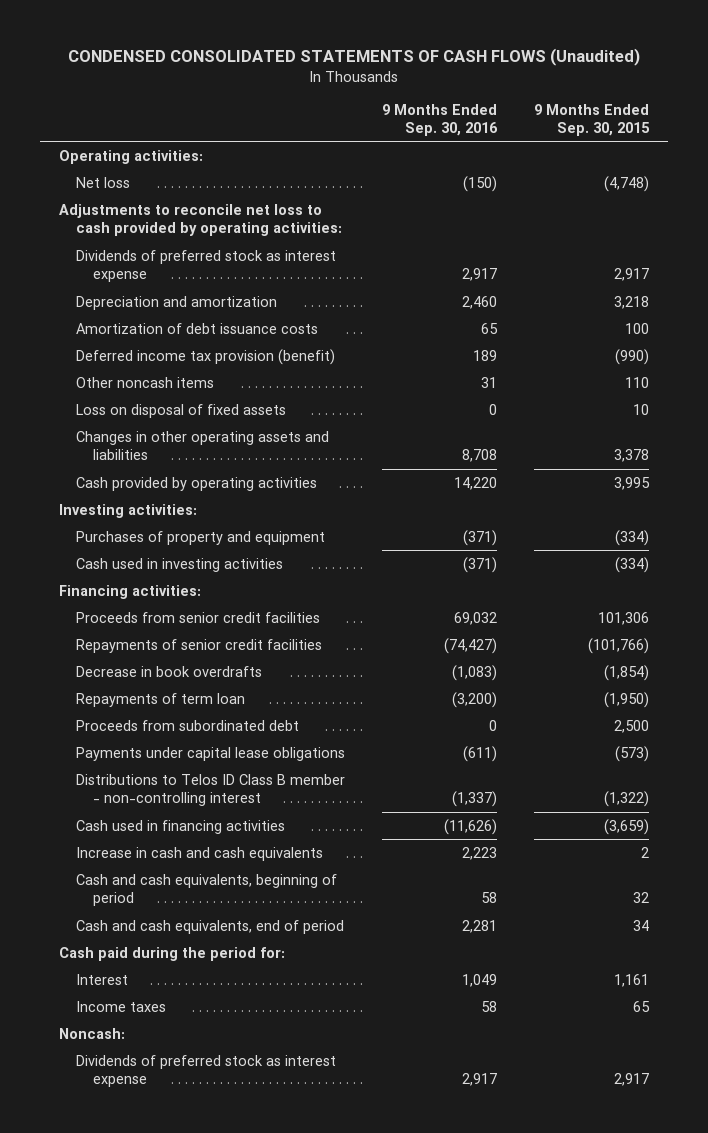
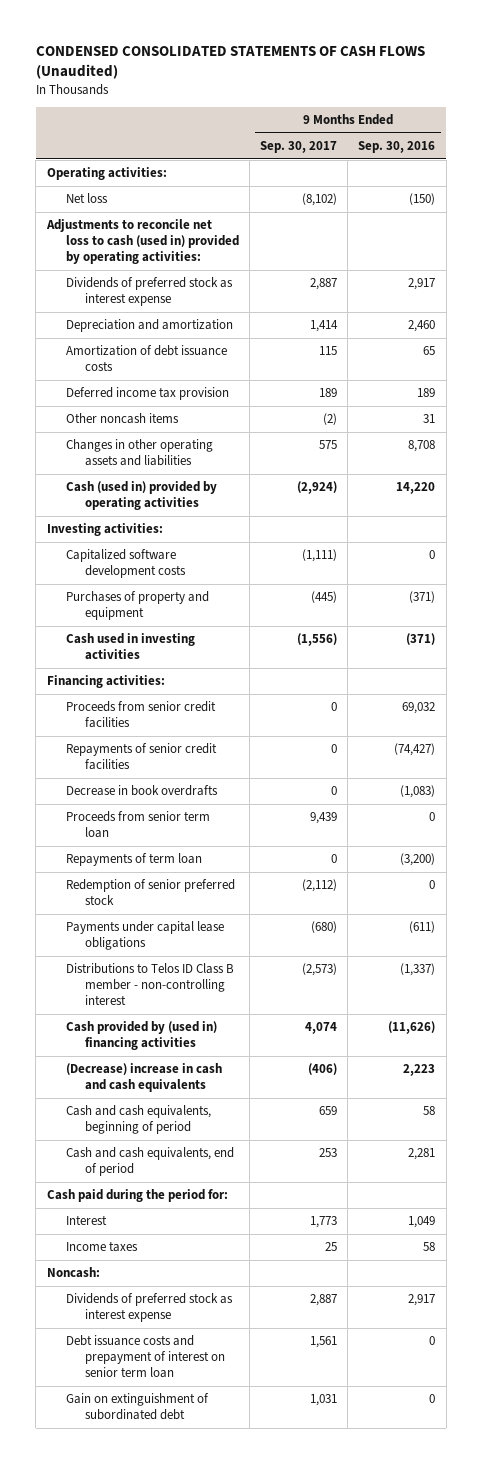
[534,103,651,136] 9 Months Ended Sep. 30, 2015 -> none
none -> [260,140,338,153] Sep. 30, 2017
[58,203,342,236] Adjustments to reconcile net loss to cash provided by operating activities: -> [45,219,239,264] Adjustments to reconcile net loss to cash (used in) provided by operating activities:
[75,348,335,365] Deferred income tax provision (benefit) -> [65,387,229,401] Deferred income tax provision
[75,403,286,418] Loss on disposal of fixed assets -> none
[75,476,317,491] Cash provided by operating activities -> [65,481,217,511] Cash (used in) provided by operating activities
none -> [65,549,186,579] Capitalized software development costs
none -> [65,811,210,839] Proceeds from senior term loan
[75,719,299,731] Proceeds from subordinated debt -> none
none -> [65,879,235,906] Redemption of senior preferred stock
[75,819,285,834] Cash used in financing activities -> [65,1021,217,1051] Cash provided by (used in) financing activities
[75,846,323,861] Increase in cash and cash equivalents -> [65,1063,222,1093] (Decrease) increase in cash and cash equivalents
none -> [65,1335,225,1378] Debt issuance costs and prepayment of interest on senior term loan
none -> [65,1393,209,1421] Gain on extinguishment of subordinated debt

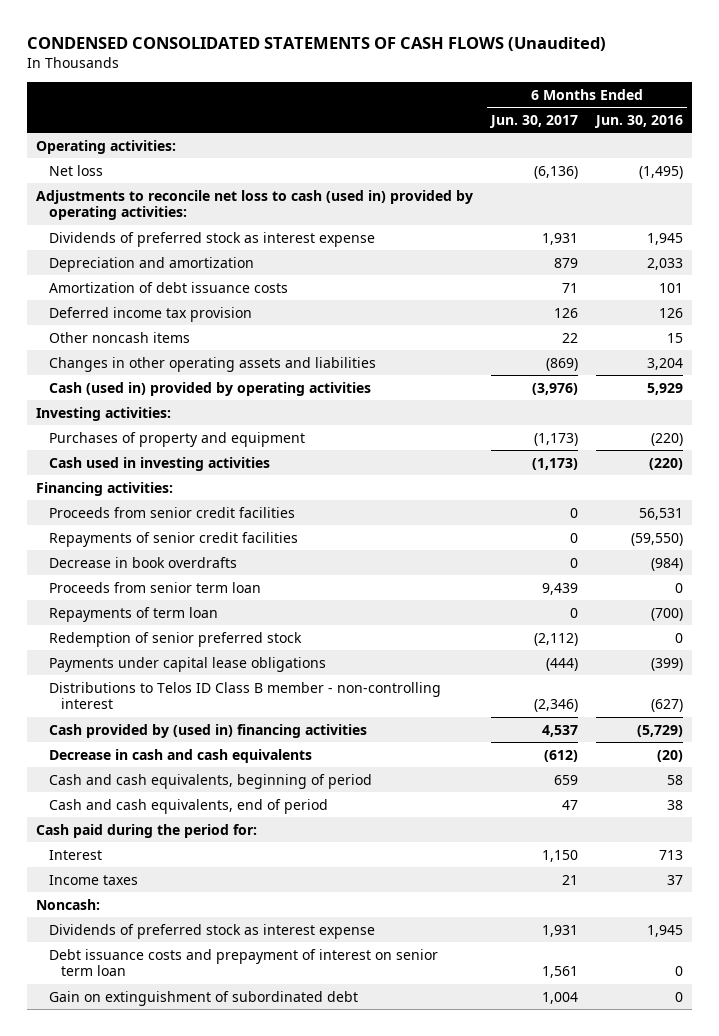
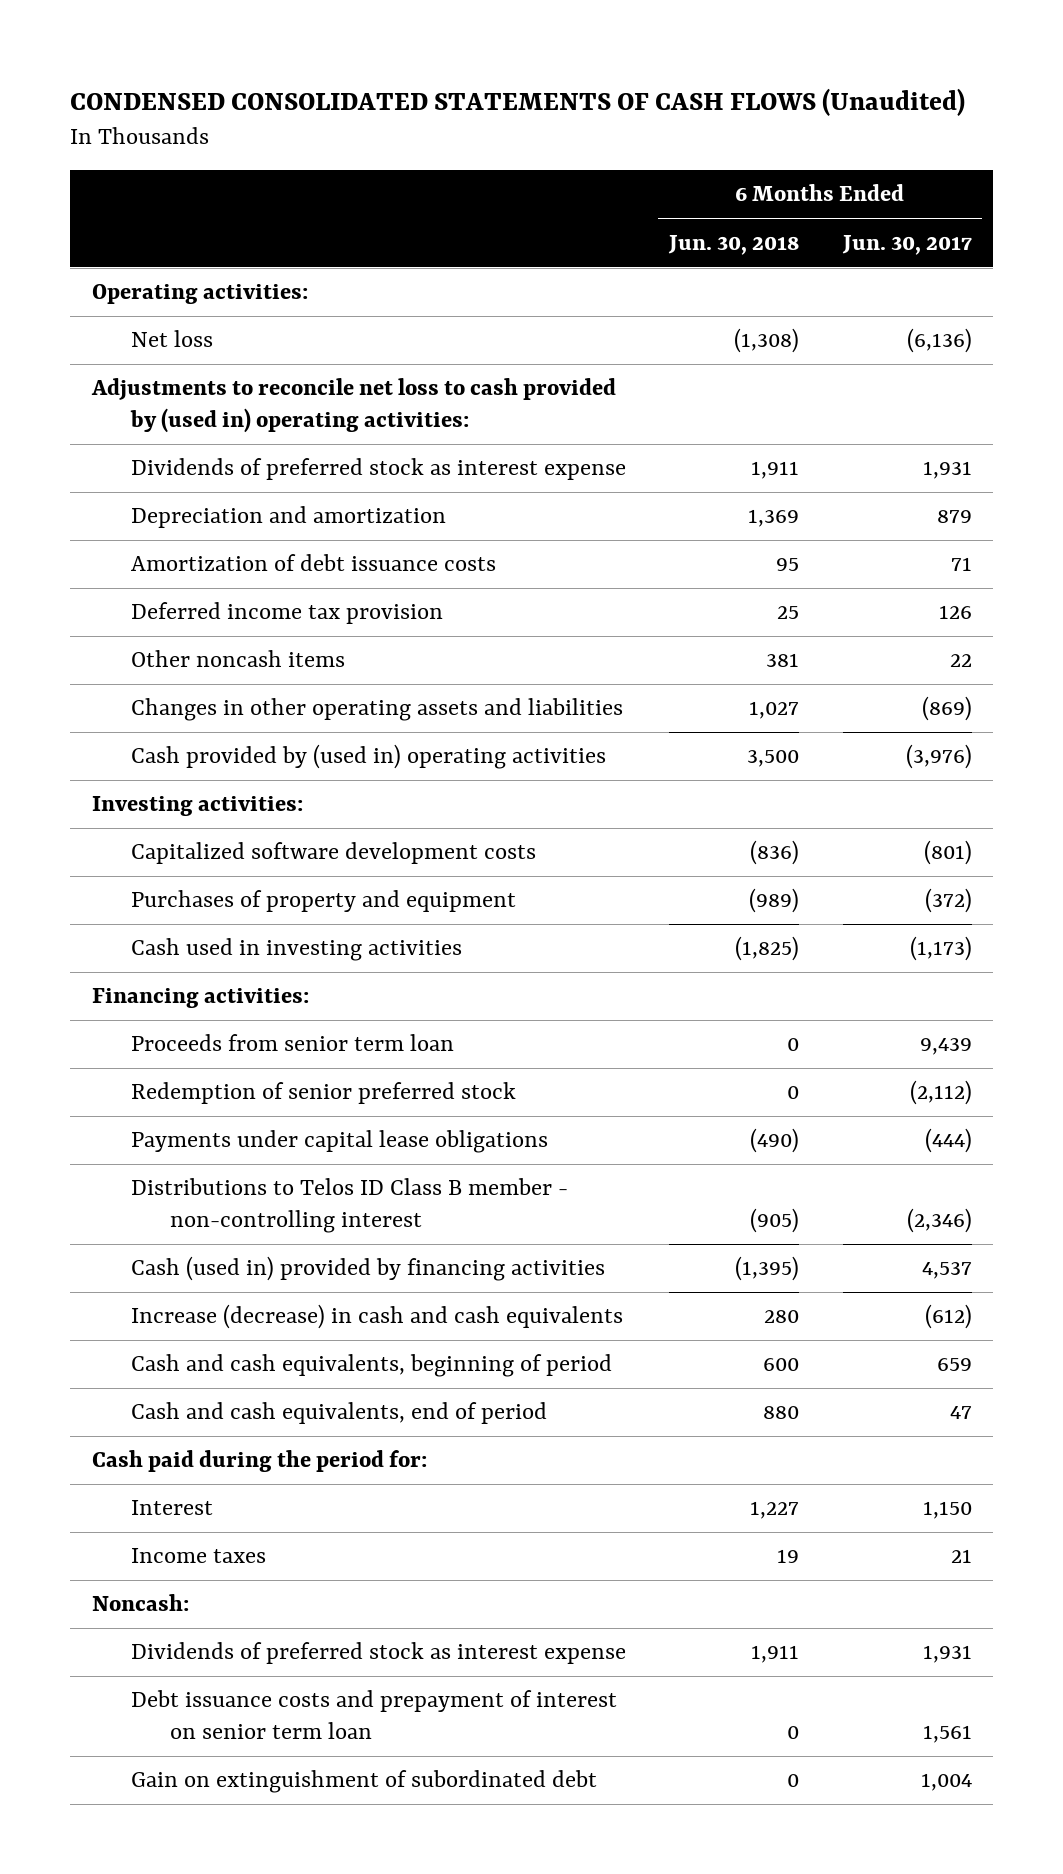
[593,114,683,128] Jun. 30, 2016 -> none
none -> [668,234,800,255] Jun. 30, 2018
[36,189,474,221] Adjustments to reconcile net loss to cash (used in) provided by operating activities: -> [90,378,616,433] Adjustments to reconcile net loss to cash provided by (used in) operating activities:
[48,381,371,396] Cash (used in) provided by operating activities -> [130,744,606,770] Cash provided by (used in) operating activities
none -> [130,842,536,865] Capitalized software development costs
[533,432,578,446] (1,173) -> [924,888,972,914] (372)
[48,506,295,518] Proceeds from senior credit facilities -> none
[48,531,298,547] Repayments of senior credit facilities -> none
[48,556,237,568] Decrease in book overdrafts -> none
[48,606,218,622] Repayments of term loan -> none
[48,723,367,738] Cash provided by (used in) financing activities -> [130,1256,605,1282] Cash (used in) provided by financing activities
[48,748,312,763] Decrease in cash and cash equivalents -> [130,1304,623,1330] Increase (decrease) in cash and cash equivalents

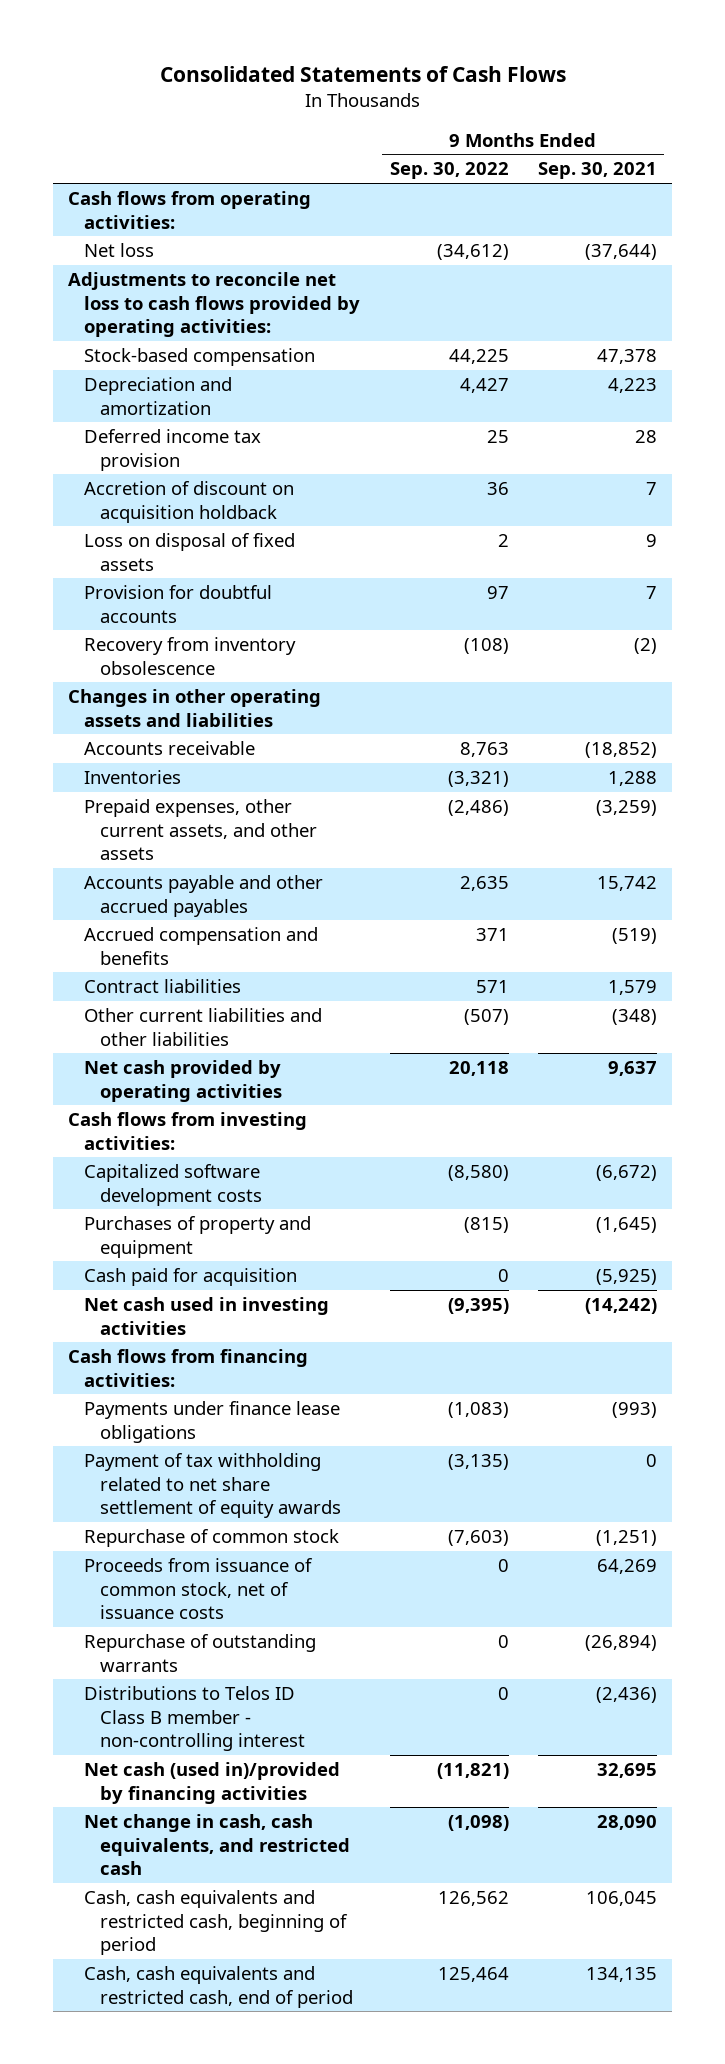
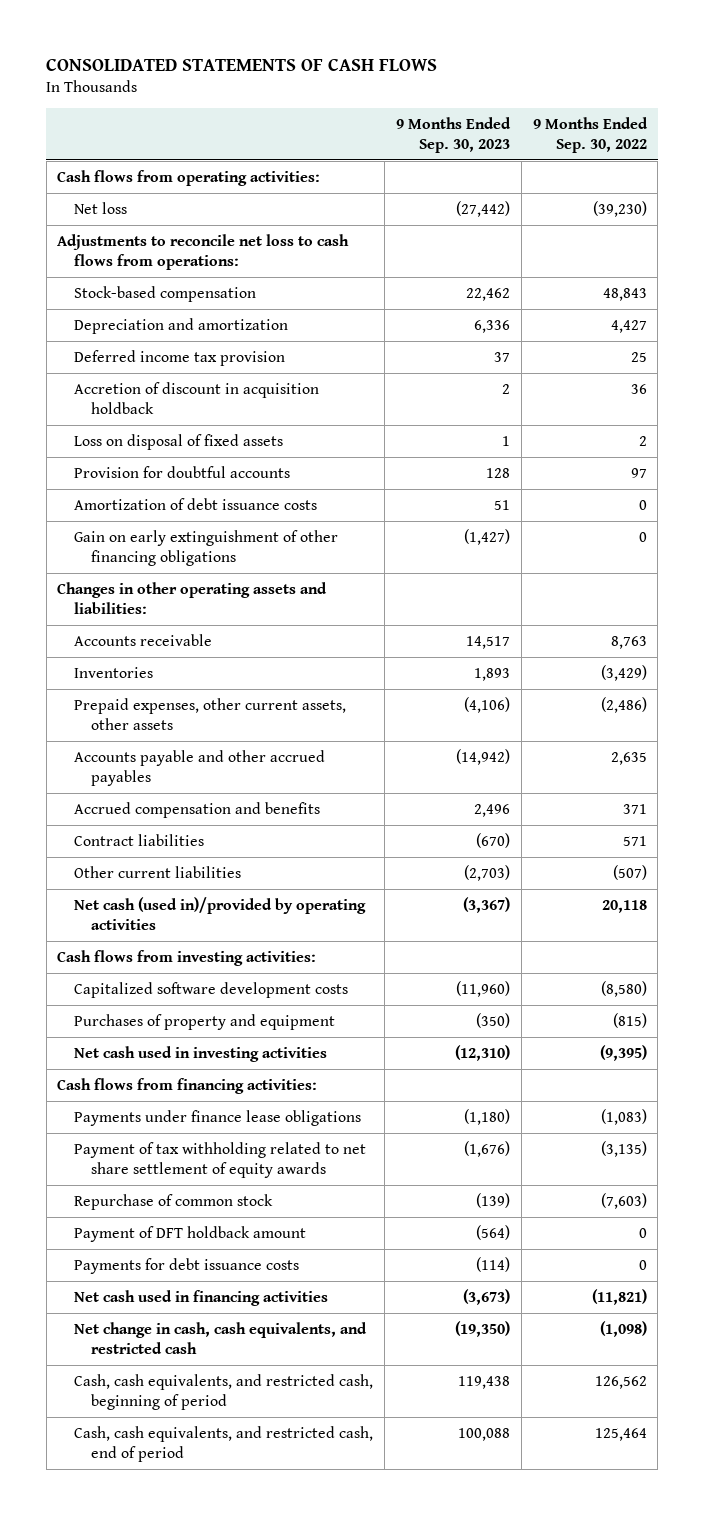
[159,66,566,83] Consolidated Statements of Cash Flows -> [46,57,438,71] CONSOLIDATED STATEMENTS OF CASH FLOWS
[537,162,657,180] Sep. 30, 2021 -> none
none -> [395,116,511,154] 9 Months Ended Sep. 30, 2023
[436,244,509,261] (34,612) -> [592,200,647,217] (39,230)
[68,272,361,337] Adjustments to reconcile net loss to cash flows provided by operating activities: -> [57,233,350,270] Adjustments to reconcile net loss to cash flows from operations:
[448,349,509,365] 44,225 -> [602,287,647,301] 48,843
[84,481,295,523] Accretion of discount on acquisition holdback -> [74,381,320,414] Accretion of discount in acquisition holdback
[84,637,297,675] Recovery from inventory obsolescence -> none
none -> [74,497,318,510] Amortization of debt issuance costs
none -> [74,529,339,566] Gain on early extinguishment of other financing obligations
[68,689,322,727] Changes in other operating assets and liabilities -> [57,581,328,614] Changes in other operating assets and liabilities:
[447,771,509,788] (3,321) -> [600,664,647,681] (3,429)
[84,799,318,860] Prepaid expenses, other current assets, and other assets -> [74,697,347,730] Prepaid expenses, other current assets, other assets
[84,1008,323,1046] Other current liabilities and other liabilities -> [74,865,242,878] Other current liabilities
[84,1060,283,1102] Net cash provided by operating activities -> [74,896,367,930] Net cash (used in)/provided by operating activities
[84,1268,298,1287] Cash paid for acquisition -> none
[84,1558,314,1619] Proceeds from issuance of common stock, net of issuance costs -> none
[84,1634,317,1672] Repurchase of outstanding warrants -> none
[84,1686,306,1751] Distributions to Telos ID Class B member - non-controlling interest -> none
none -> [74,1225,307,1242] Payment of DFT holdback amount
none -> [74,1257,300,1274] Payments for debt issuance costs
[84,1762,341,1804] Net cash (used in)/provided by financing activities -> [74,1289,329,1306] Net cash used in financing activities
[84,1890,349,1955] Cash, cash equivalents and restricted cash, beginning of period -> [74,1373,374,1410] Cash, cash equivalents, and restricted cash, beginning of period
[84,1966,354,2008] Cash, cash equivalents and restricted cash, end of period -> [74,1425,374,1462] Cash, cash equivalents, and restricted cash, end of period

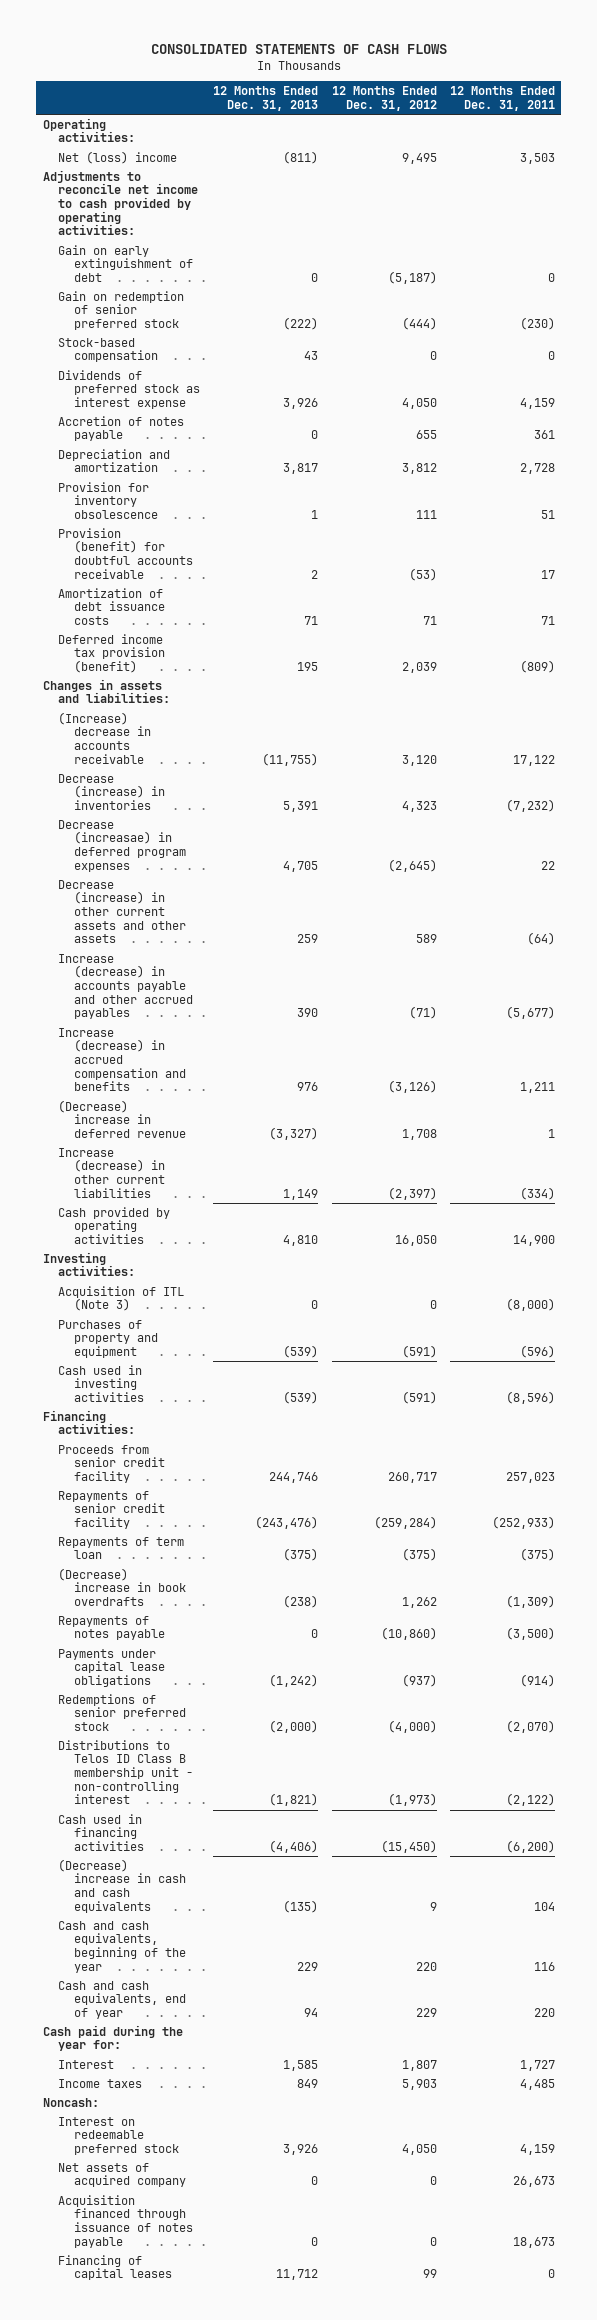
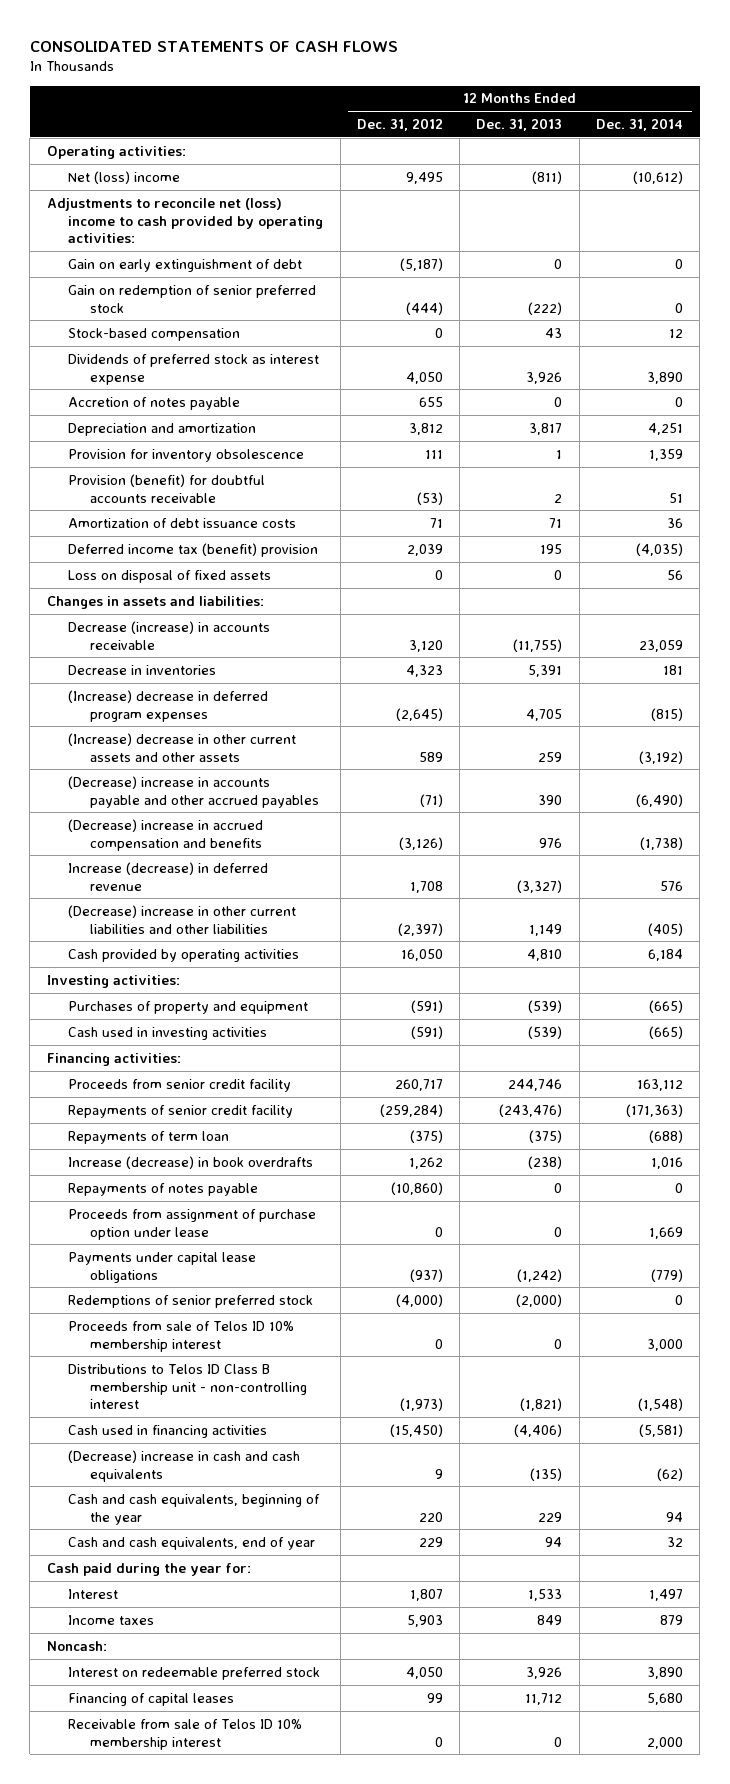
[449,86,555,111] 12 Months Ended Dec. 31, 2011 -> none
none -> [596,117,684,131] Dec. 31, 2014
[42,169,199,236] Adjustments to reconcile net income to cash provided by operating activities: -> [46,197,324,244] Adjustments to reconcile net (loss) income to cash provided by operating activities:
[58,633,166,674] Deferred income tax provision (benefit) -> [68,542,319,557] Deferred income tax (benefit) provision
none -> [68,569,272,583] Loss on disposal of fixed assets
[58,711,152,764] (Increase) decrease in accounts receivable -> [68,620,271,650] Decrease (increase) in accounts receivable
[58,773,166,811] Decrease (increase) in inventories -> [68,664,217,675] Decrease in inventories
[58,819,187,872] Decrease (increasae) in deferred program expenses -> [68,689,269,722] (Increase) decrease in deferred program expenses
[58,879,187,944] Decrease (increase) in other current assets and other assets -> [68,732,297,762] (Increase) decrease in other current assets and other assets
[58,953,194,1020] Increase (decrease) in accounts payable and other accrued payables -> [68,775,319,808] (Decrease) increase in accounts payable and other accrued payables
[58,1027,187,1092] Increase (decrease) in accrued compensation and benefits -> [68,818,264,851] (Decrease) increase in accrued compensation and benefits
[58,1099,187,1139] (Decrease) increase in deferred revenue -> [68,861,269,891] Increase (decrease) in deferred revenue
[58,1147,166,1198] Increase (decrease) in other current liabilities -> [68,904,297,934] (Decrease) increase in other current liabilities and other liabilities
[58,1285,185,1312] Acquisition of ITL (Note 3) -> none
[58,1567,187,1607] (Decrease) increase in book overdrafts -> [68,1155,314,1169] Increase (decrease) in book overdrafts
none -> [68,1208,317,1240] Proceeds from assignment of purchase option under lease
none -> [68,1320,295,1352] Proceeds from sale of Telos ID 10% membership interest
[283,2059,319,2071] 1,585 -> [528,1588,563,1601] 1,533
[58,2162,187,2188] Net assets of acquired company -> none
[58,2194,194,2248] Acquisition financed through issuance of notes payable -> none
none -> [68,1718,303,1750] Receivable from sale of Telos ID 10% membership interest

